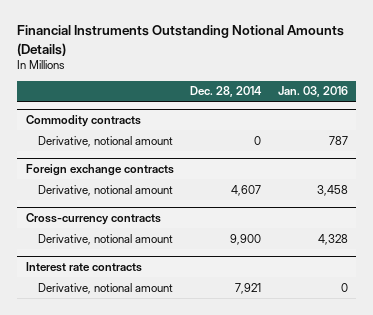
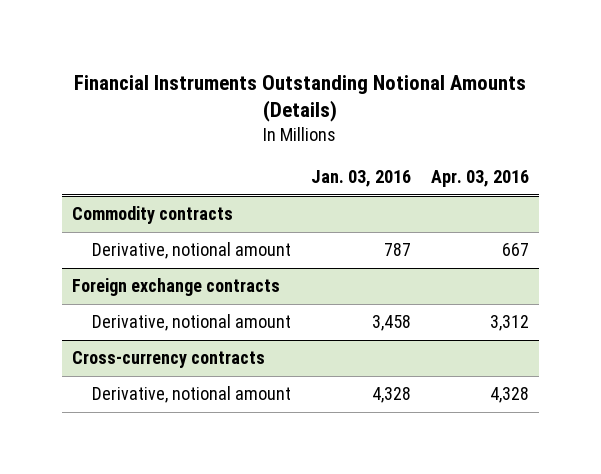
[190,86,263,98] Dec. 28, 2014 -> none
none -> [430,170,529,188] Apr. 03, 2016
[25,262,142,273] Interest rate contracts -> none
[38,282,174,294] Derivative, notional amount -> none

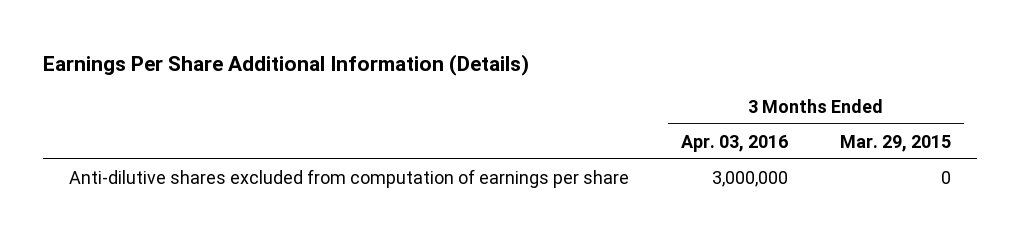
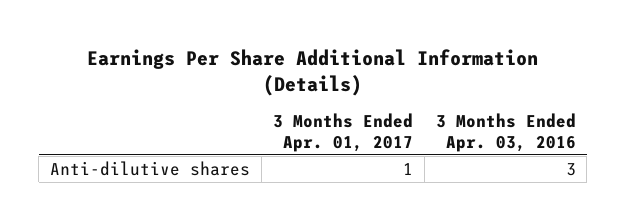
[840,134,952,152] Mar. 29, 2015 -> none
none -> [272,112,413,152] 3 Months Ended Apr. 01, 2017
[68,168,629,188] Anti-dilutive shares excluded from computation of earnings per share -> [50,160,251,176] Anti-dilutive shares
[712,170,789,187] 3,000,000 -> [565,162,576,176] 3

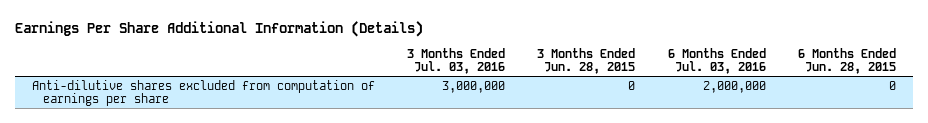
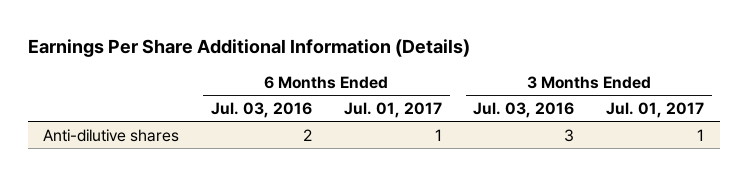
[537,47,636,75] 3 Months Ended Jun. 28, 2015 -> none
[798,47,897,75] 6 Months Ended Jun. 28, 2015 -> none
none -> [343,101,442,118] Jul. 01, 2017
none -> [606,101,705,118] Jul. 01, 2017
[31,79,375,107] Anti-dilutive shares excluded from computation of earnings per share -> [43,128,180,142] Anti-dilutive shares
[442,80,506,93] 3,000,000 -> [564,128,575,142] 3
[702,80,766,93] 2,000,000 -> [303,128,313,141] 2

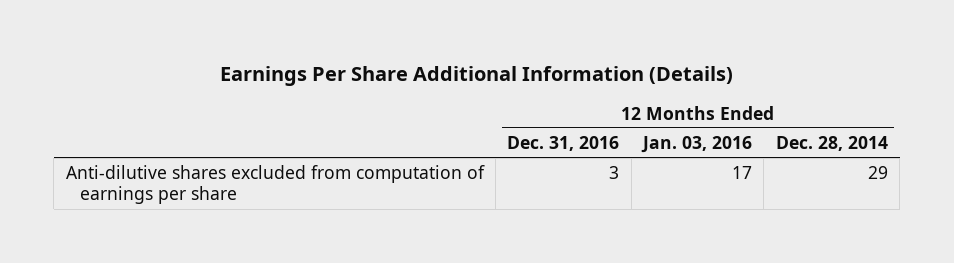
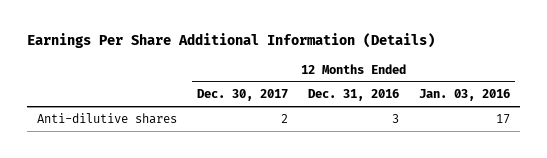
[775,135,888,151] Dec. 28, 2014 -> none
none -> [197,88,289,101] Dec. 30, 2017
[65,164,485,205] Anti-dilutive shares excluded from computation of earnings per share -> [37,113,178,125] Anti-dilutive shares

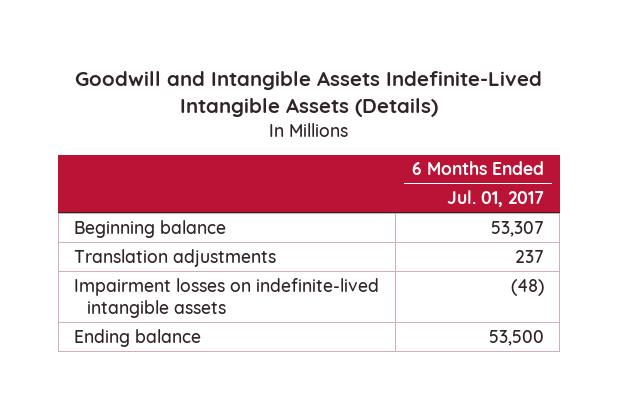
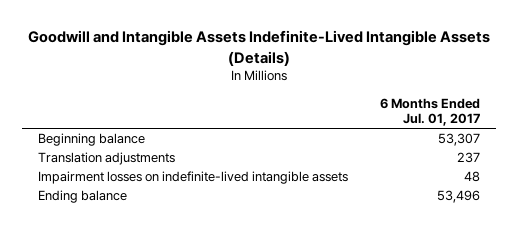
[510,278,544,296] (48) -> [463,171,480,183] 48
[488,329,544,346] 53,500 -> [436,190,480,204] 53,496

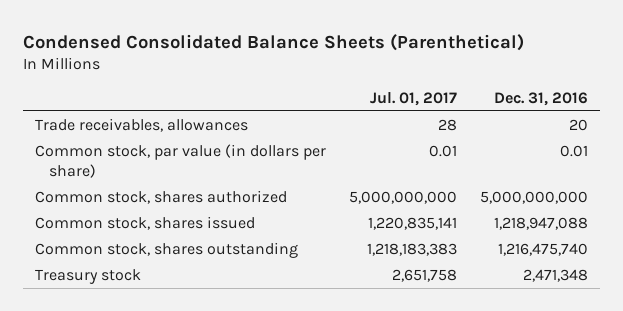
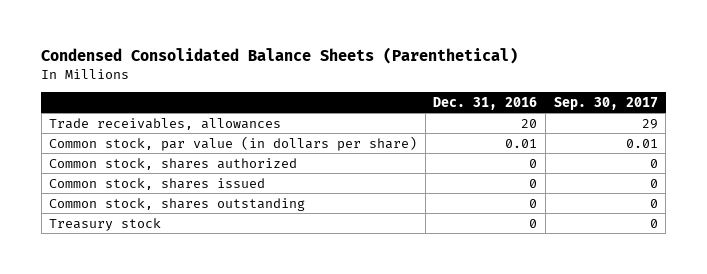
[370,91,458,106] Jul. 01, 2017 -> none
none -> [553,96,658,110] Sep. 30, 2017
[480,190,589,204] 5,000,000,000 -> [529,158,538,168] 0
[494,216,589,230] 1,218,947,088 -> [529,178,538,188] 0
[498,242,589,256] 1,216,475,740 -> [529,198,538,208] 0
[523,268,589,282] 2,471,348 -> [529,218,538,228] 0

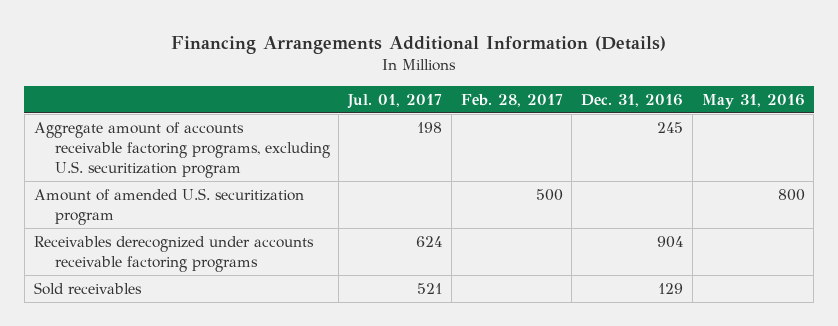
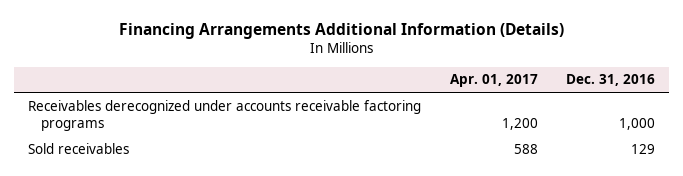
[347,93,443,109] Jul. 01, 2017 -> none
[460,93,563,107] Feb. 28, 2017 -> none
[701,93,805,109] May 31, 2016 -> none
none -> [449,74,538,88] Apr. 01, 2017
[33,122,330,179] Aggregate amount of accounts receivable factoring programs, excluding U.S. securitization program -> none
[33,188,304,226] Amount of amended U.S. securitization program -> none
[657,236,684,249] 904 -> [619,118,656,131] 1,000

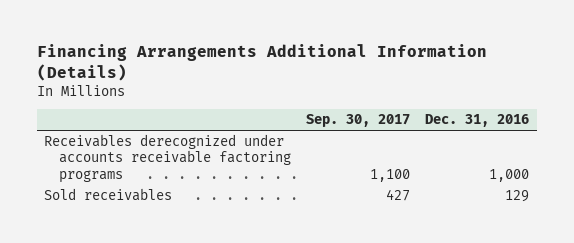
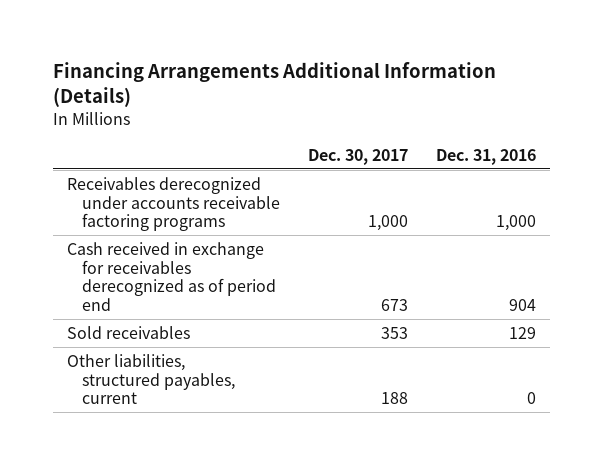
[306,114,411,128] Sep. 30, 2017 -> none
none -> [307,148,408,165] Dec. 30, 2017
none -> [66,241,276,311] Cash received in exchange for receivables derecognized as of period end
none -> [66,353,235,405] Other liabilities, structured payables, current

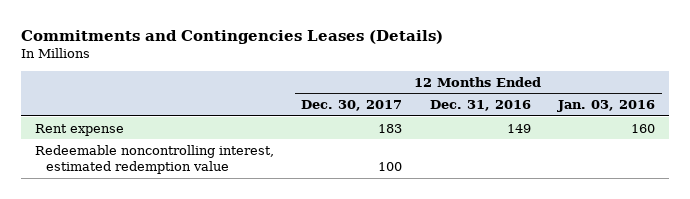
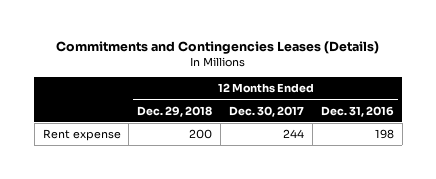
[557,100,656,113] Jan. 03, 2016 -> none
none -> [137,105,213,117] Dec. 29, 2018
[35,144,275,175] Redeemable noncontrolling interest, estimated redemption value -> none
[378,123,403,133] 183 -> [283,129,305,139] 244
[506,123,531,133] 149 -> [374,129,394,140] 198

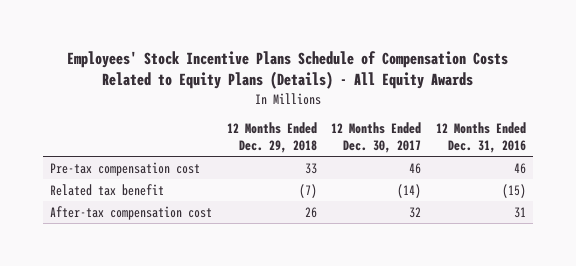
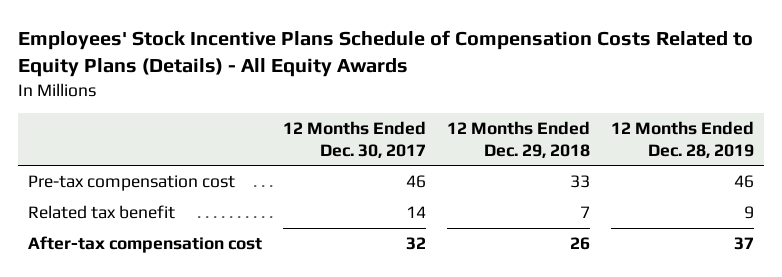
[435,122,526,153] 12 Months Ended Dec. 31, 2016 -> none
none -> [610,120,754,158] 12 Months Ended Dec. 28, 2019
[298,183,317,198] (7) -> [579,205,590,218] 7
[397,183,422,198] (14) -> [406,205,427,218] 14

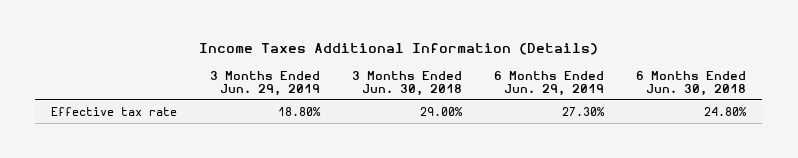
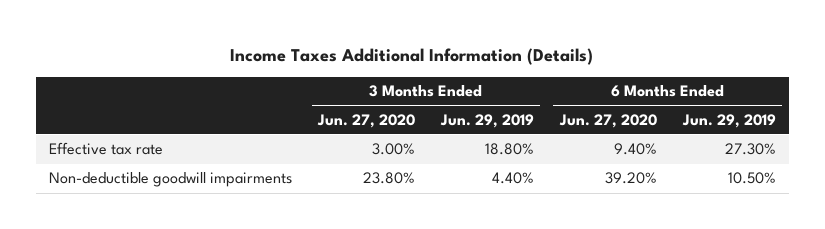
[351,70,462,97] 3 Months Ended Jun. 30, 2018 -> none
[636,70,747,97] 6 Months Ended Jun. 30, 2018 -> none
none -> [317,113,416,128] Jun. 27, 2020
none -> [558,113,657,128] Jun. 27, 2020
none -> [49,172,293,188] Non-deductible goodwill impairments

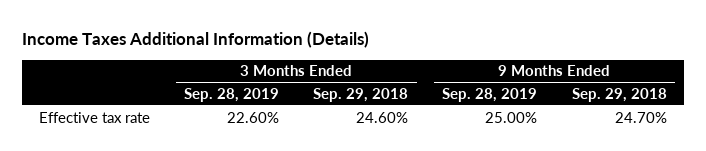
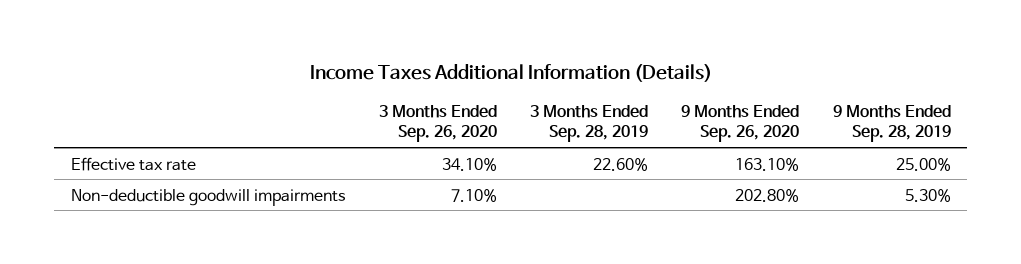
[313,87,409,102] Sep. 29, 2018 -> none
[571,87,667,102] Sep. 29, 2018 -> none
none -> [378,104,497,143] 3 Months Ended Sep. 26, 2020
none -> [681,104,800,143] 9 Months Ended Sep. 26, 2020
none -> [70,188,346,206] Non-deductible goodwill impairments

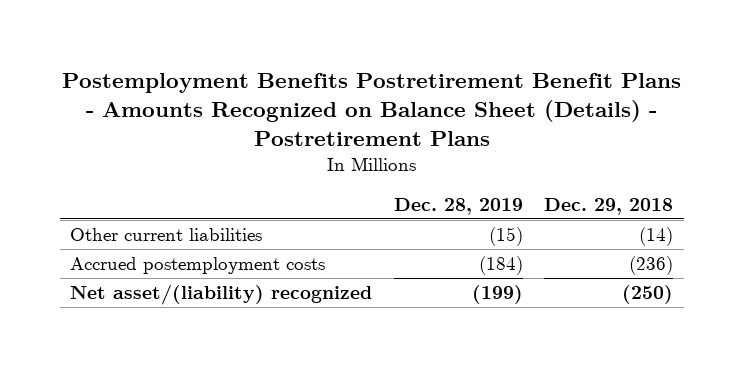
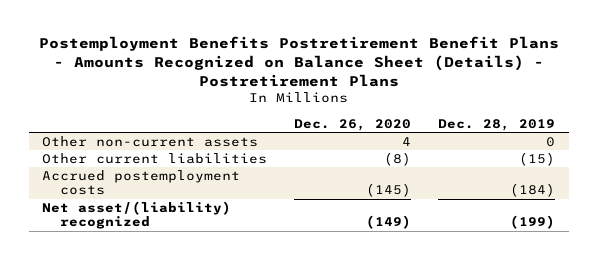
[543,197,673,215] Dec. 29, 2018 -> none
none -> [294,118,412,131] Dec. 26, 2020
none -> [42,136,259,148] Other non-current assets

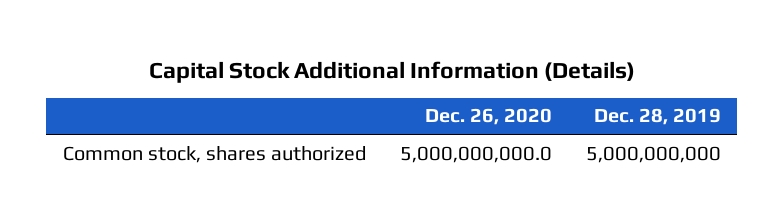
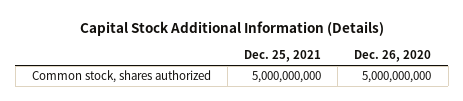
[593,108,721,126] Dec. 28, 2019 -> none
none -> [244,50,322,63] Dec. 25, 2021
[399,145,552,163] 5,000,000,000.0 -> [362,71,432,84] 5,000,000,000

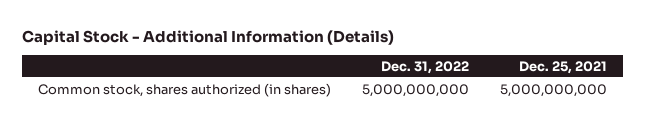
[79,21,384,37] Capital Stock Additional Information (Details) -> [22,30,395,46] Capital Stock - Additional Information (Details)
[354,50,432,63] Dec. 26, 2020 -> none
none -> [380,60,469,74] Dec. 31, 2022
[31,70,211,84] Common stock, shares authorized -> [37,82,331,97] Common stock, shares authorized (in shares)

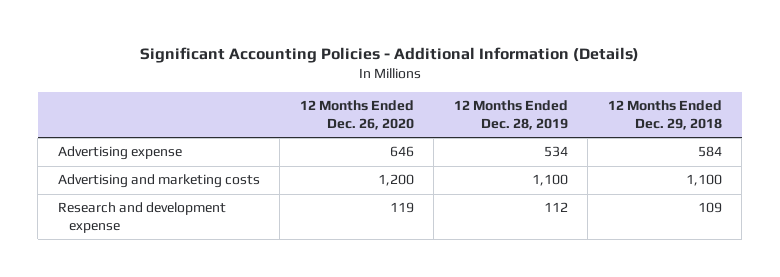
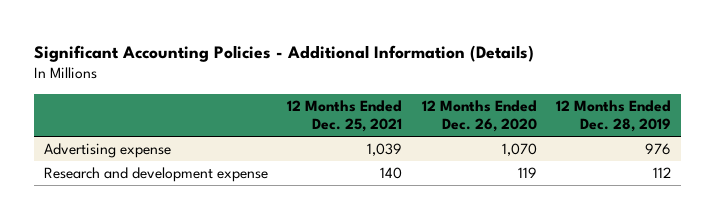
[607,100,722,130] 12 Months Ended Dec. 29, 2018 -> none
none -> [287,99,403,133] 12 Months Ended Dec. 25, 2021
[57,174,260,189] Advertising and marketing costs -> none
[389,146,414,158] 646 -> [501,143,537,157] 1,070
[543,146,568,158] 534 -> [644,143,671,156] 976

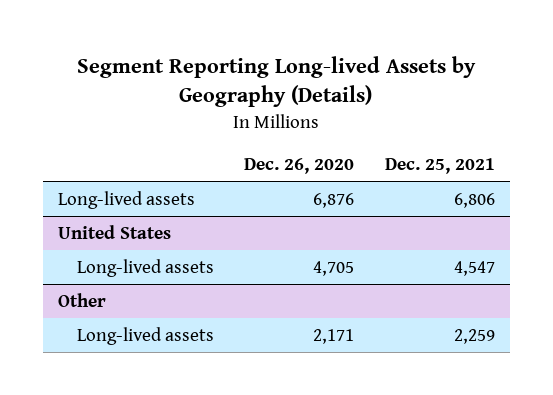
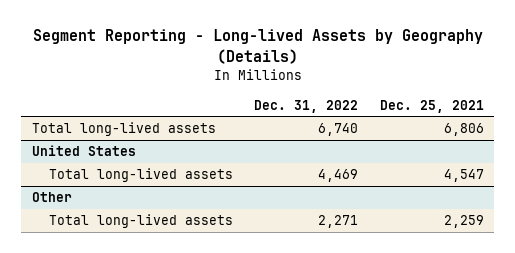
[77,55,477,108] Segment Reporting Long-lived Assets by Geography (Details) -> [32,29,483,64] Segment Reporting - Long-lived Assets by Geography (Details)
[244,157,355,174] Dec. 26, 2020 -> none
none -> [254,99,359,113] Dec. 31, 2022
[58,191,196,210] Long-lived assets -> [31,122,216,137] Total long-lived assets
[76,259,214,278] Long-lived assets -> [49,168,234,183] Total long-lived assets
[76,327,214,346] Long-lived assets -> [49,214,234,229] Total long-lived assets

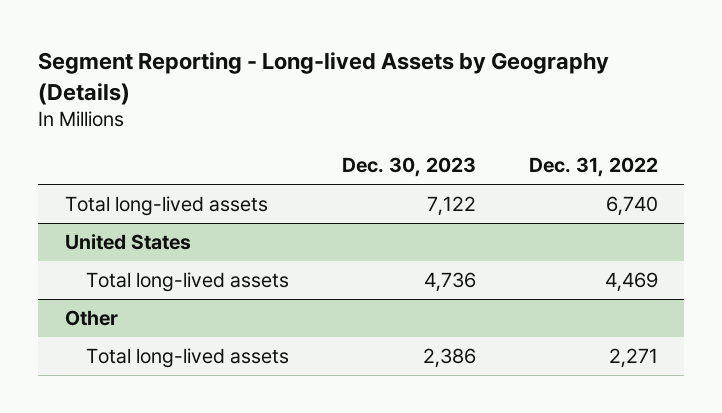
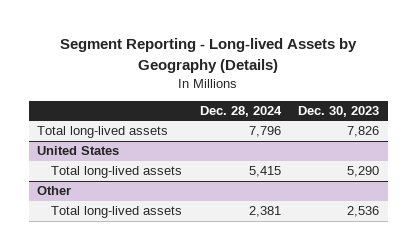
[528,157,658,178] Dec. 31, 2022 -> none
none -> [199,106,282,118] Dec. 28, 2024
[427,196,477,217] 7,122 -> [347,126,380,138] 7,826
[424,272,477,293] 4,736 -> [347,166,380,178] 5,290
[423,348,477,369] 2,386 -> [347,206,380,218] 2,536

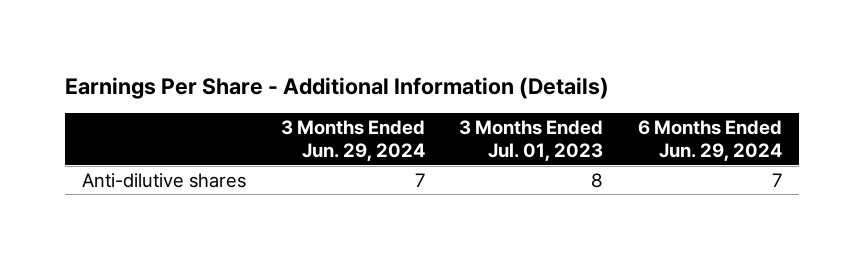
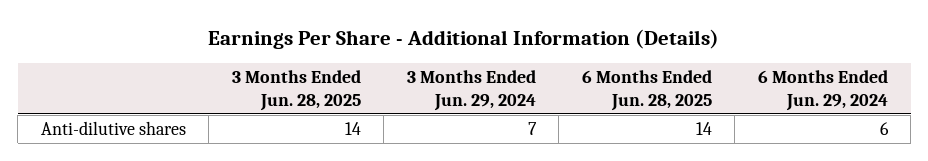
[459,120,604,162] 3 Months Ended Jul. 01, 2023 -> none
none -> [231,69,361,111] 3 Months Ended Jun. 28, 2025
none -> [581,69,712,111] 6 Months Ended Jun. 28, 2025
[771,172,782,187] 7 -> [879,122,889,136] 6

